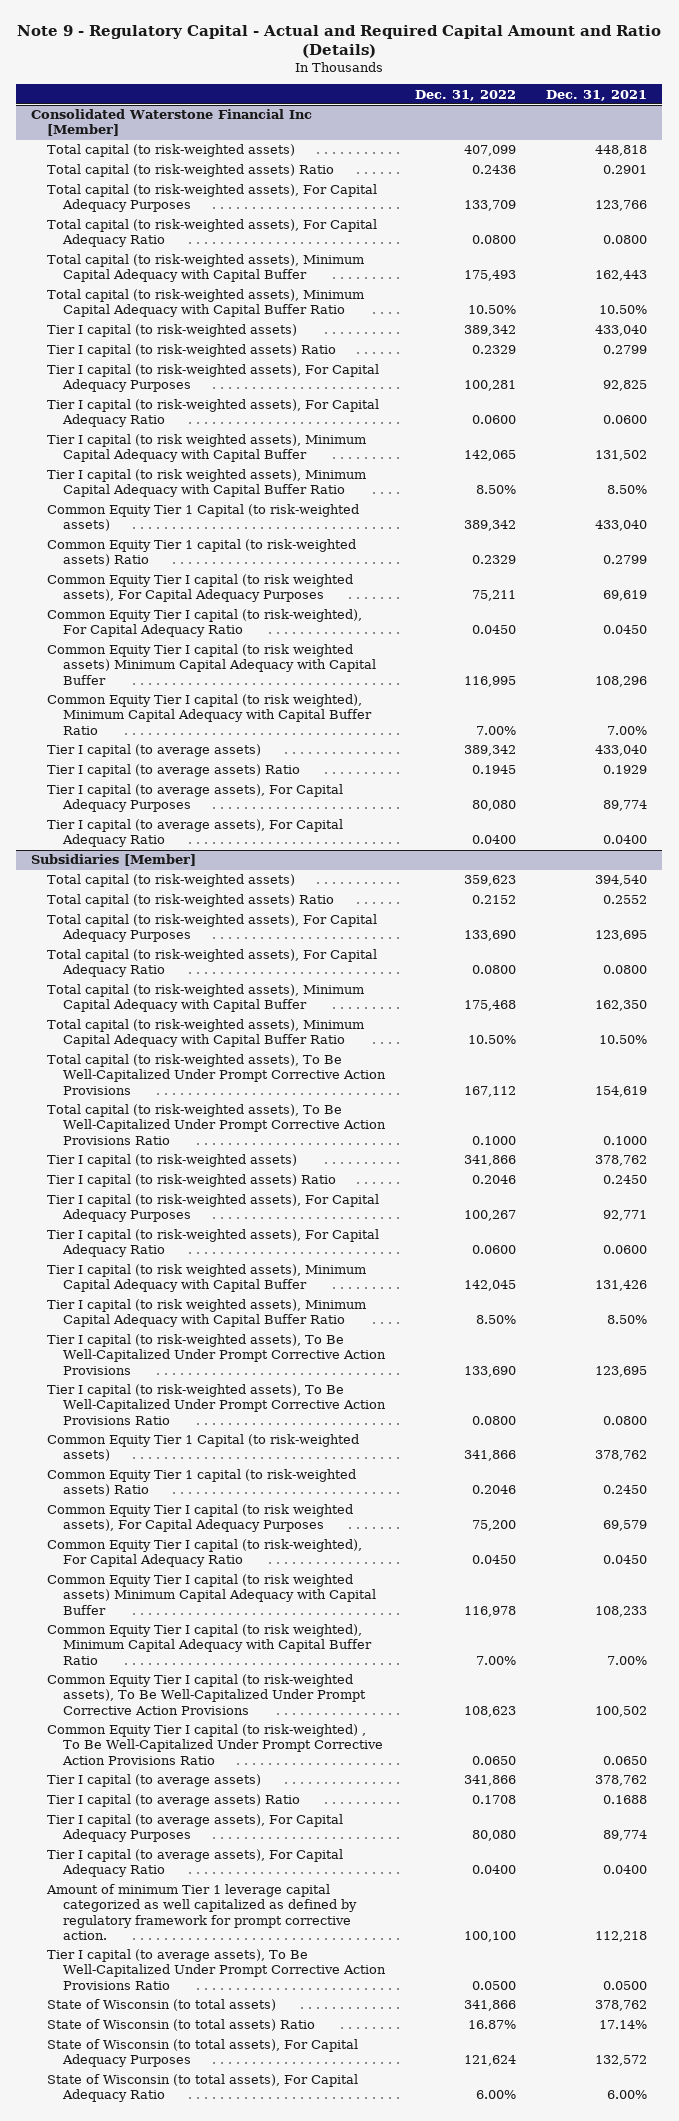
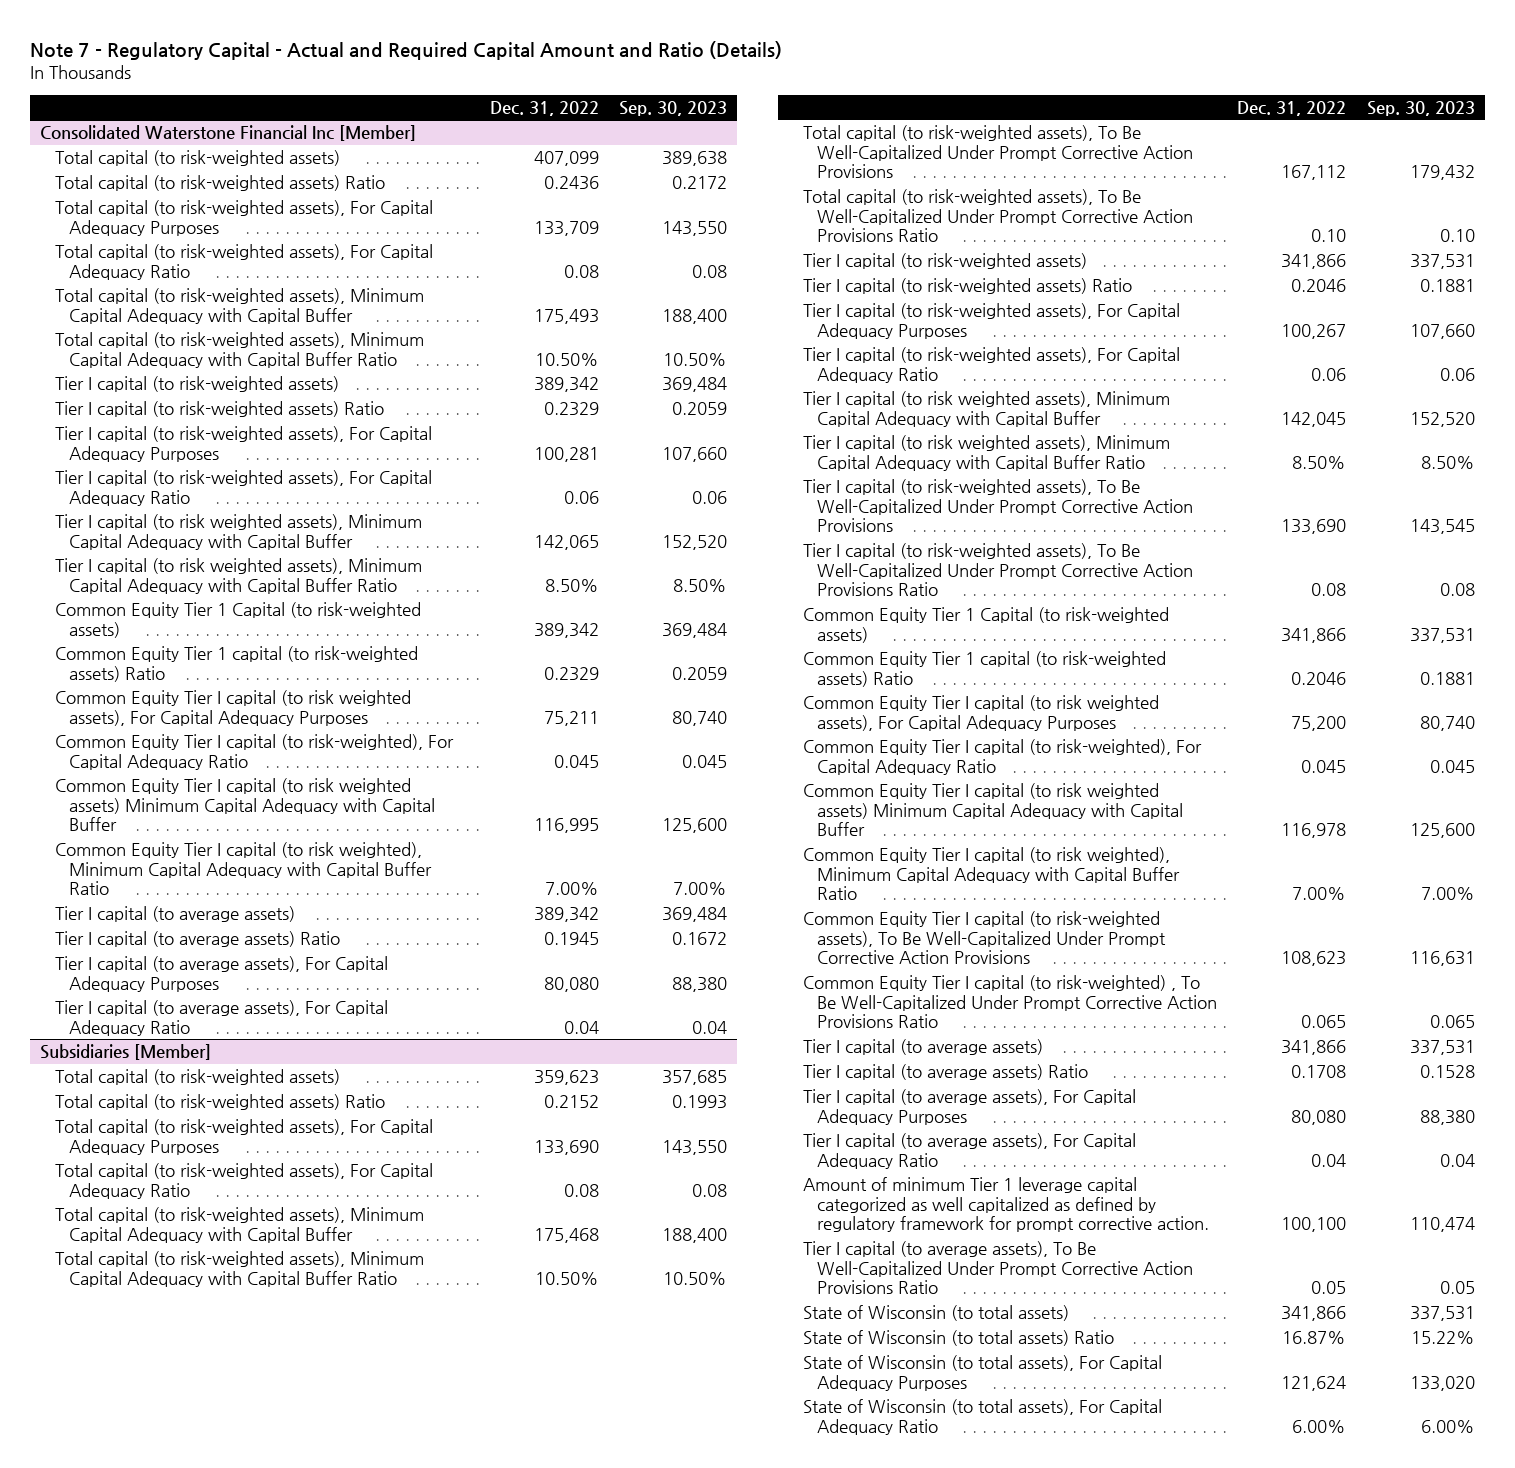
[17,24,662,59] Note 9 - Regulatory Capital - Actual and Required Capital Amount and Ratio (Details) -> [30,40,783,60] Note 7 - Regulatory Capital - Actual and Required Capital Amount and Ratio (Details)
[546,89,648,101] Dec. 31, 2021 -> none
none -> [618,100,727,116] Sep. 30, 2023
[472,235,517,245] 0.0800 -> [563,264,599,278] 0.08
[472,415,517,425] 0.0600 -> [563,490,599,504] 0.06
[472,625,517,635] 0.0450 -> [553,754,599,768] 0.045
[472,835,517,845] 0.0400 -> [563,1020,599,1034] 0.04
[472,965,517,975] 0.0800 -> [563,1183,599,1197] 0.08
[472,1135,517,1145] 0.1000 -> [1311,229,1347,243] 0.10
[472,1245,517,1255] 0.0600 -> [1311,367,1347,381] 0.06
[472,1415,517,1425] 0.0800 -> [1311,583,1347,597] 0.08
[472,1555,517,1565] 0.0450 -> [1301,759,1347,773] 0.045
[472,1755,517,1765] 0.0650 -> [1301,1015,1347,1029] 0.065
[472,1865,517,1875] 0.0400 -> [1311,1153,1347,1167] 0.04
[472,1980,517,1990] 0.0500 -> [1311,1281,1347,1295] 0.05

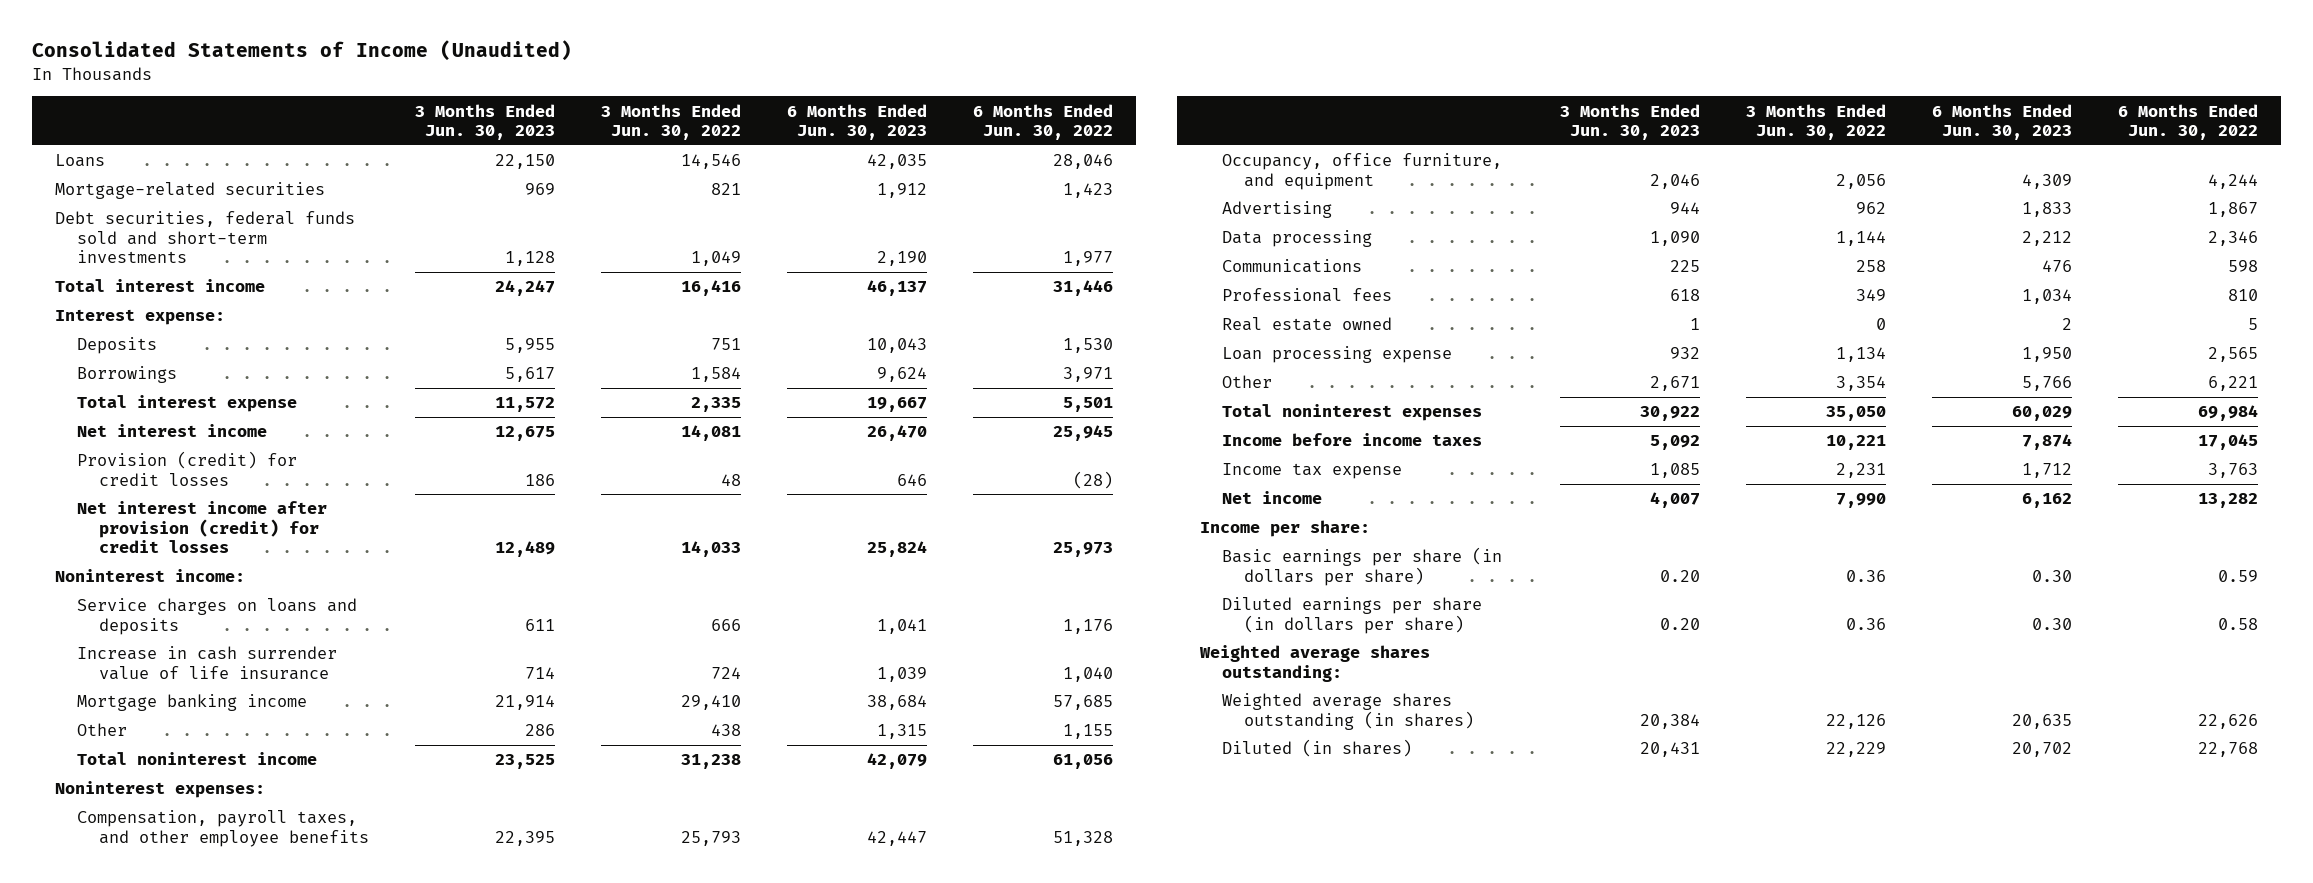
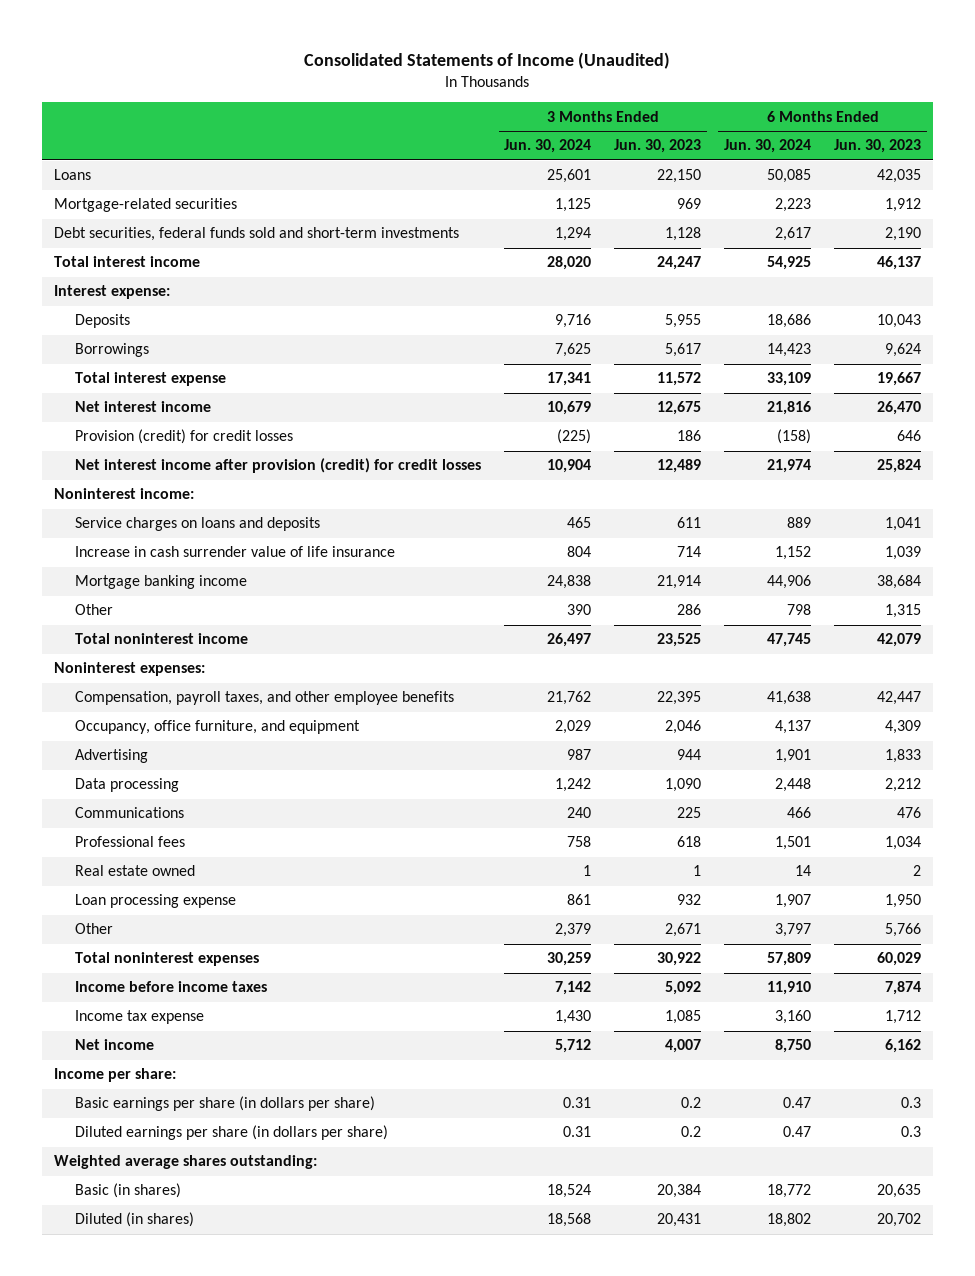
[600,103,741,141] 3 Months Ended Jun. 30, 2022 -> none
[972,103,1113,141] 6 Months Ended Jun. 30, 2022 -> none
none -> [504,139,592,154] Jun. 30, 2024
none -> [724,139,812,154] Jun. 30, 2024
[1659,569,1700,582] 0.20 -> [681,1097,702,1109] 0.2
[2031,569,2072,582] 0.30 -> [901,1097,922,1109] 0.3
[1659,617,1700,630] 0.20 -> [681,1126,702,1138] 0.2
[2031,617,2072,630] 0.30 -> [901,1126,922,1138] 0.3
[1221,693,1474,730] Weighted average shares outstanding (in shares) -> [75,1183,182,1199] Basic (in shares)

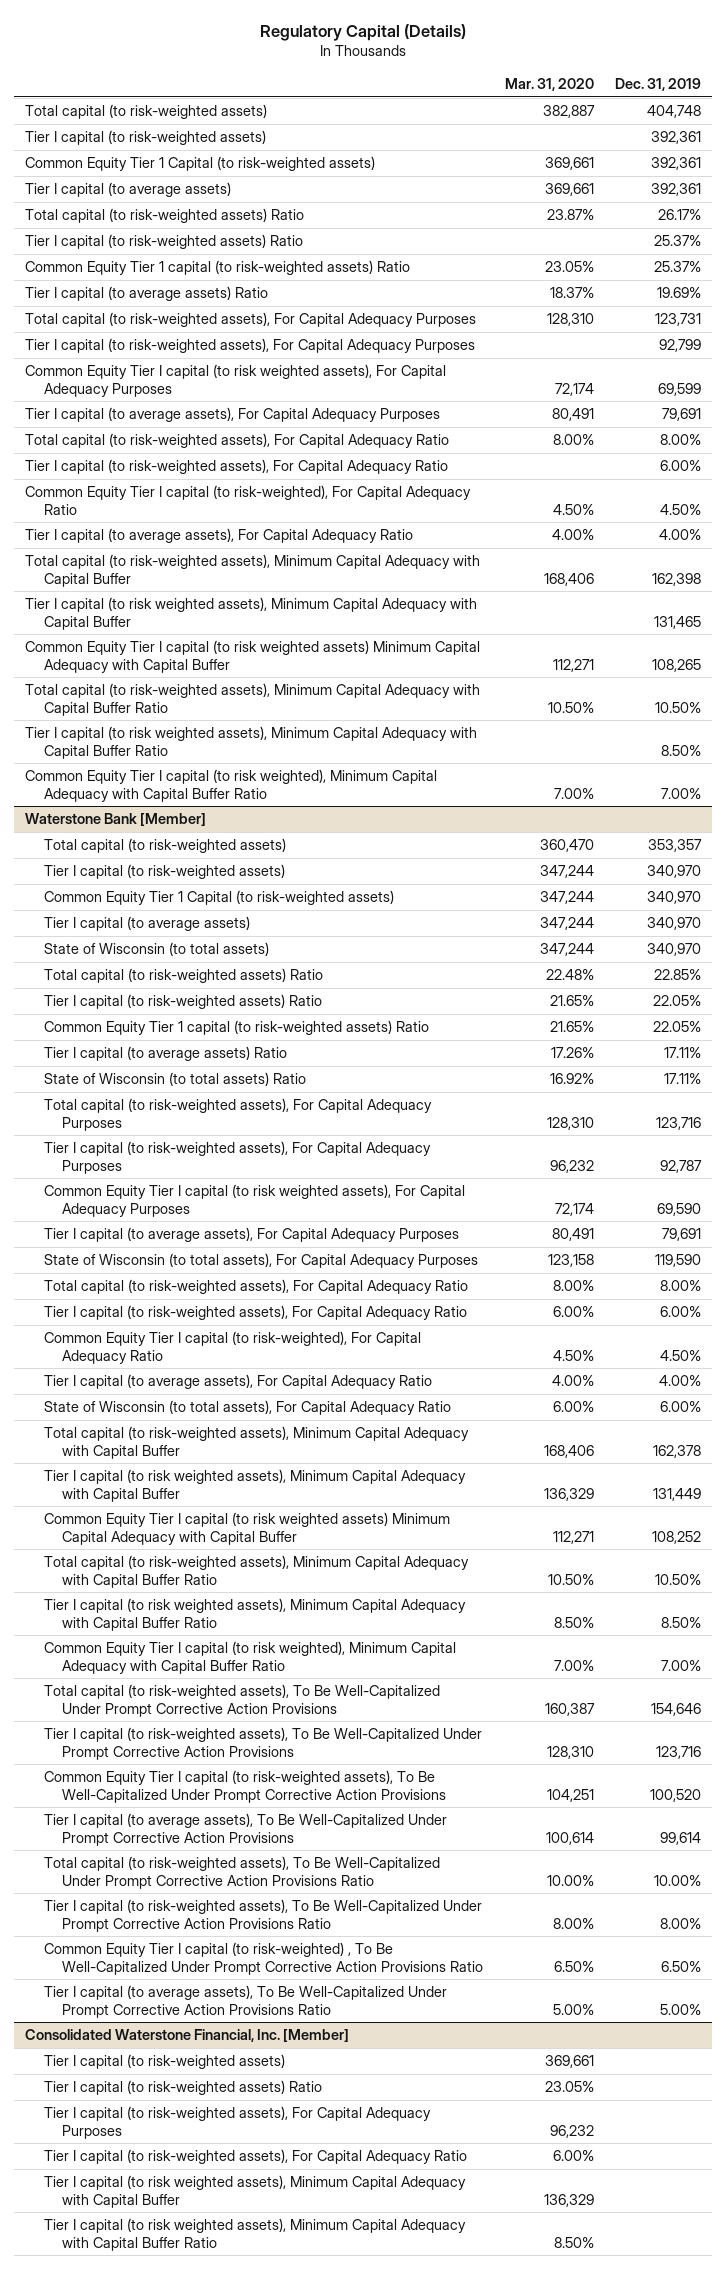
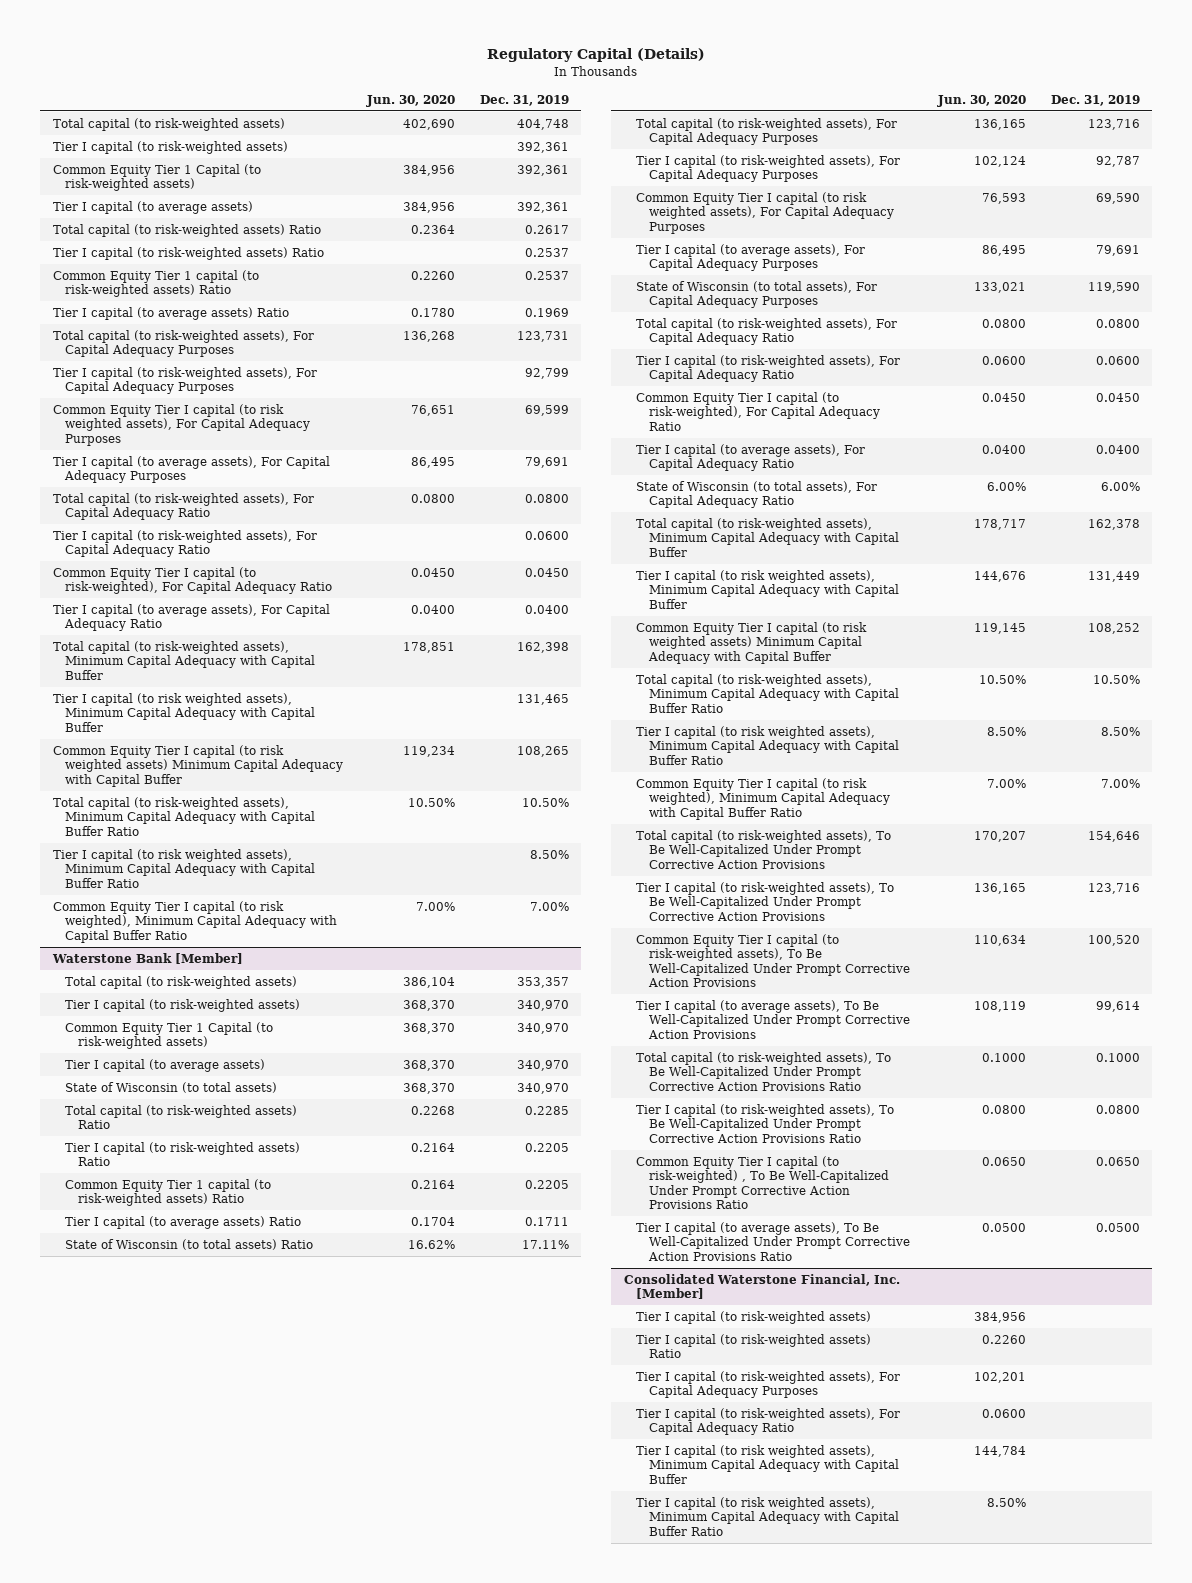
[504,77,594,91] Mar. 31, 2020 -> none
none -> [366,94,456,107] Jun. 30, 2020
[657,209,701,221] 26.17% -> [524,224,569,234] 0.2617
[653,235,701,247] 25.37% -> [524,247,569,257] 0.2537
[653,261,701,273] 25.37% -> [524,270,569,280] 0.2537
[656,287,701,299] 19.69% -> [524,307,569,317] 0.1969
[659,434,701,446] 8.00% -> [524,493,569,503] 0.0800
[659,460,701,472] 6.00% -> [524,530,569,540] 0.0600
[659,503,701,515] 4.50% -> [524,567,569,577] 0.0450
[658,529,701,541] 4.00% -> [524,604,569,614] 0.0400
[653,969,701,981] 22.85% -> [524,1105,569,1115] 0.2285
[652,995,701,1007] 22.05% -> [524,1142,569,1152] 0.2205
[652,1021,701,1033] 22.05% -> [524,1179,569,1189] 0.2205
[663,1047,701,1059] 17.11% -> [524,1216,569,1226] 0.1711
[659,1280,701,1292] 8.00% -> [1095,318,1140,328] 0.0800
[659,1306,701,1318] 6.00% -> [1095,355,1140,365] 0.0600
[659,1349,701,1361] 4.50% -> [1095,392,1140,402] 0.0450
[658,1375,701,1387] 4.00% -> [1095,444,1140,454] 0.0400
[653,1874,701,1886] 10.00% -> [1095,1052,1140,1062] 0.1000
[659,1917,701,1929] 8.00% -> [1095,1104,1140,1114] 0.0800
[660,1960,701,1972] 6.50% -> [1095,1156,1140,1166] 0.0650
[659,2003,701,2015] 5.00% -> [1095,1222,1140,1232] 0.0500

